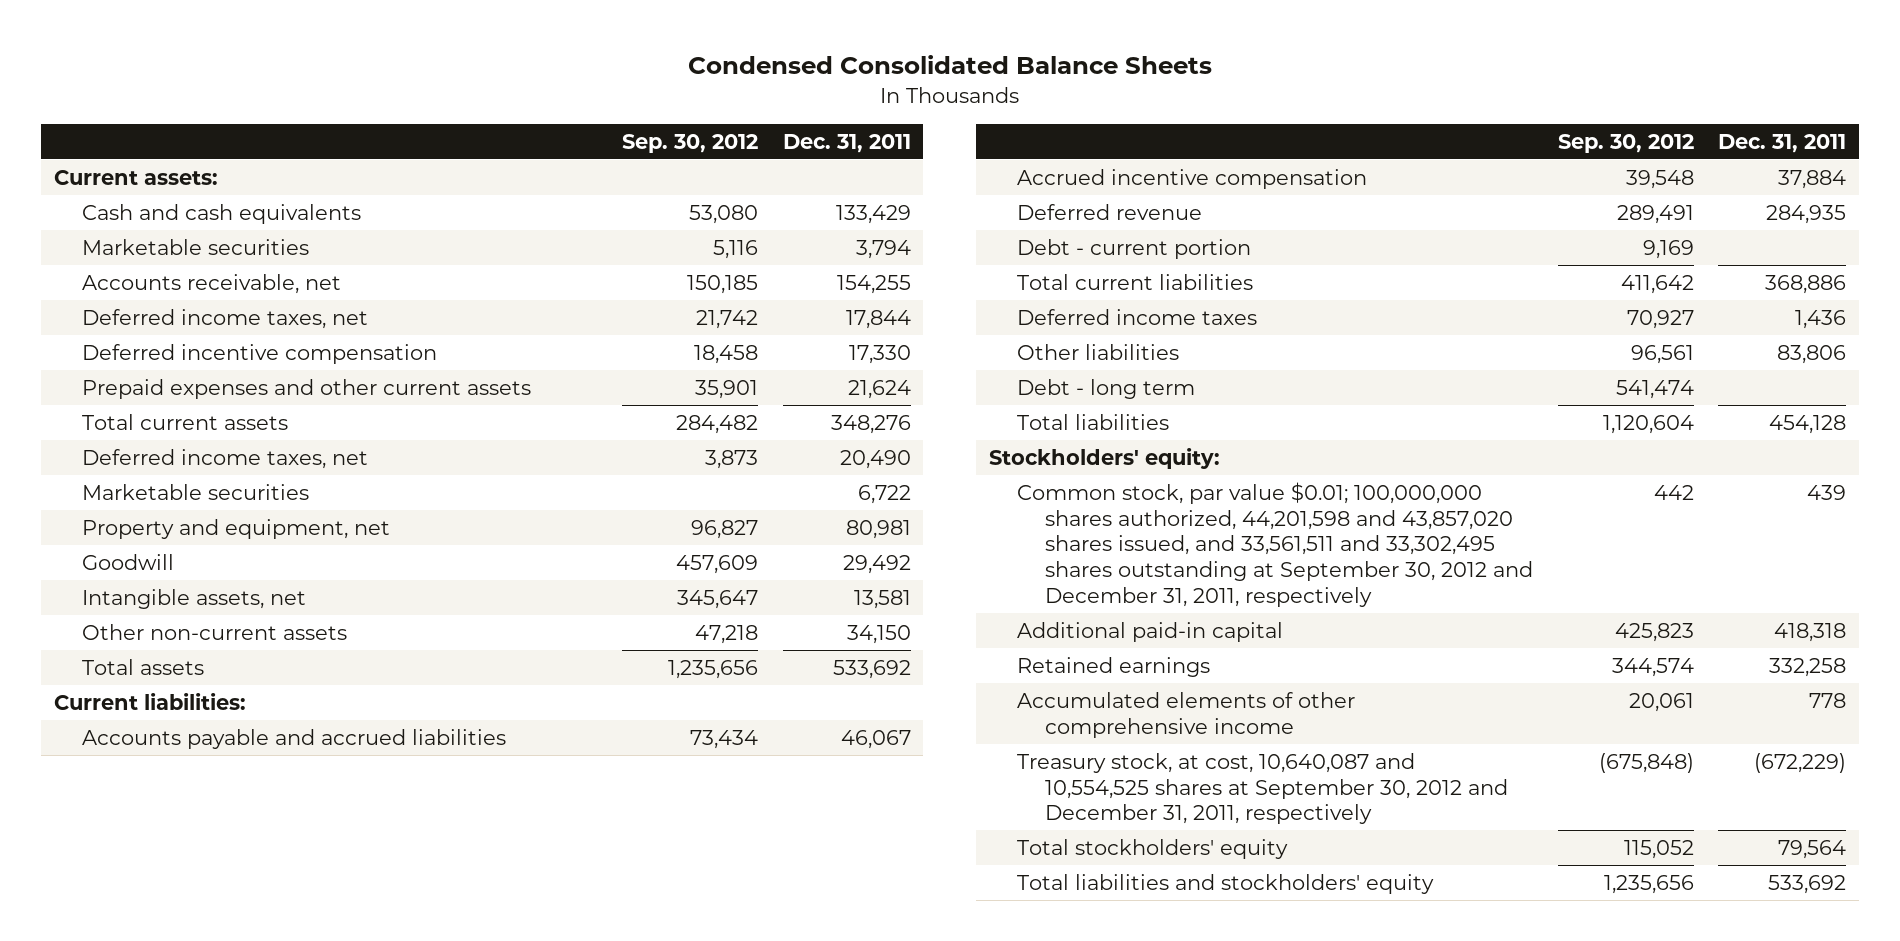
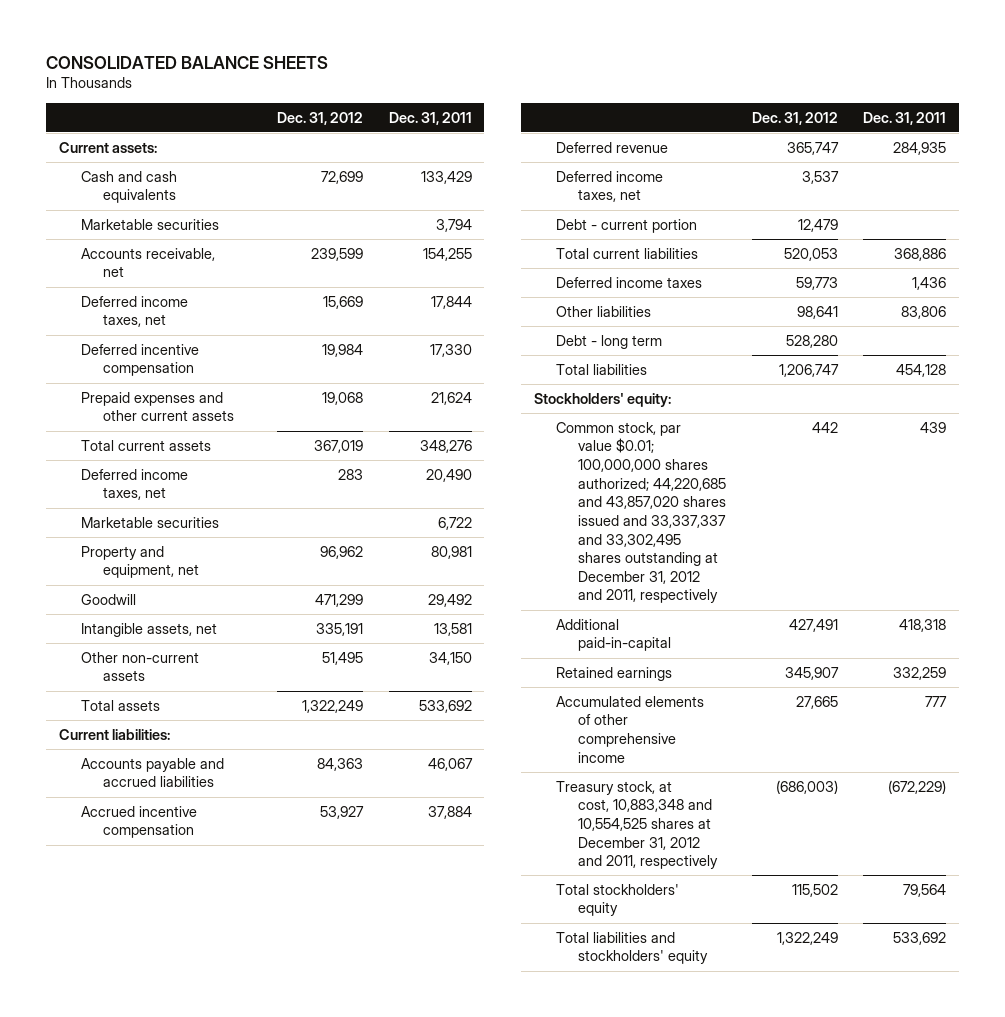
[687,55,1212,75] Condensed Consolidated Balance Sheets -> [46,55,329,69] CONSOLIDATED BALANCE SHEETS
[622,133,759,153] Sep. 30, 2012 -> none
none -> [277,111,364,125] Dec. 31, 2012
none -> [555,170,663,203] Deferred income taxes, net
[1016,481,1533,608] Common stock, par value $0.01; 100,000,000 shares authorized, 44,201,598 and 43,857,020 shares issued, and 33,561,511 and 33,302,495 shares outstanding at September 30, 2012 and December 31, 2011, respectively -> [555,421,727,604] Common stock, par value $0.01; 100,000,000 shares authorized; 44,220,685 and 43,857,020 shares issued and 33,337,337 and 33,302,495 shares outstanding at December 31, 2012 and 2011, respectively
[1016,621,1283,642] Additional paid-in capital -> [555,618,672,652] Additional paid-in-capital
[1769,657,1847,677] 332,258 -> [893,666,947,680] 332,259
[1809,692,1847,708] 778 -> [925,695,948,707] 777
[1016,752,1508,825] Treasury stock, at cost, 10,640,087 and 10,554,525 shares at September 30, 2012 and December 31, 2011, respectively -> [555,780,719,870] Treasury stock, at cost, 10,883,348 and 10,554,525 shares at December 31, 2012 and 2011, respectively

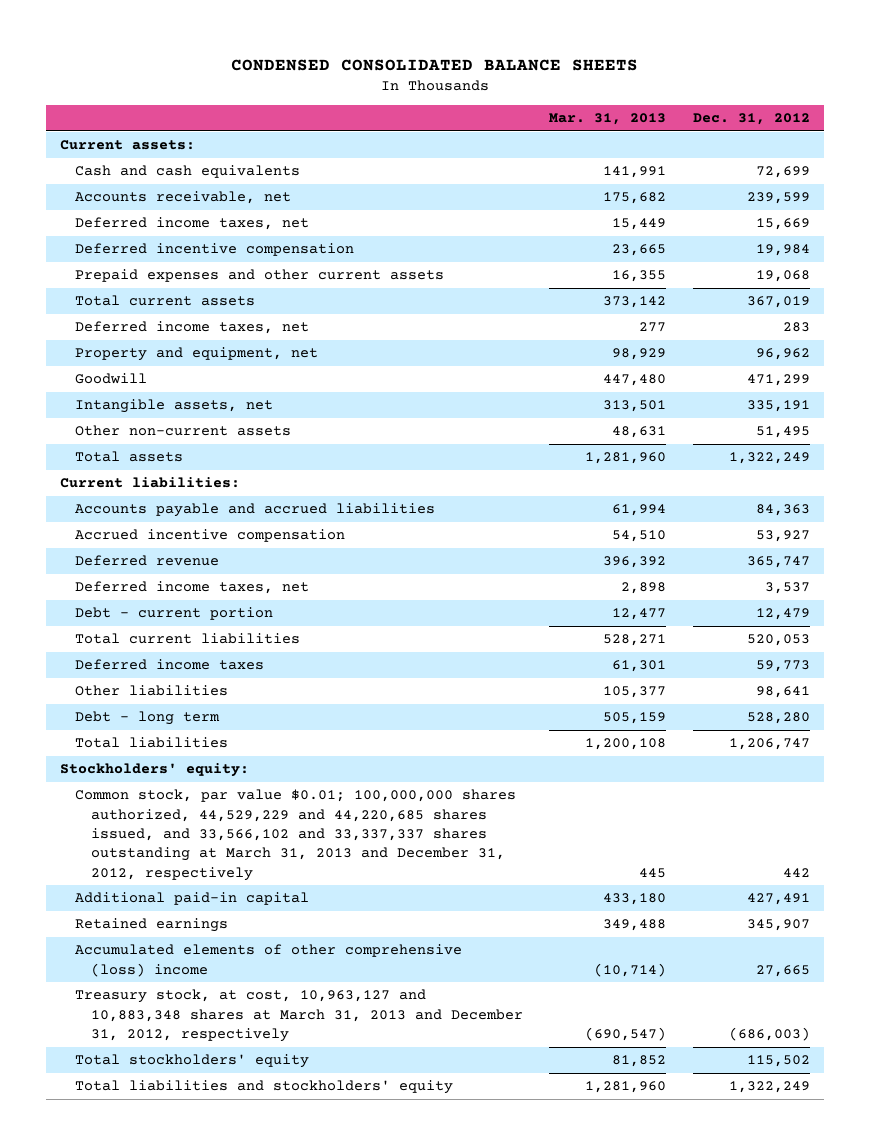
[46,55,329,69] CONSOLIDATED BALANCE SHEETS -> [230,58,638,71] CONDENSED CONSOLIDATED BALANCE SHEETS
[388,111,472,125] Dec. 31, 2011 -> none
none -> [549,113,667,126] Mar. 31, 2013
[81,218,220,230] Marketable securities -> none
[81,516,220,528] Marketable securities -> none
[555,421,727,604] Common stock, par value $0.01; 100,000,000 shares authorized; 44,220,685 and 43,857,020 shares issued and 33,337,337 and 33,302,495 shares outstanding at December 31, 2012 and 2011, respectively -> [75,789,517,881] Common stock, par value $0.01; 100,000,000 shares authorized, 44,529,229 and 44,220,685 shares issued, and 33,566,102 and 33,337,337 shares outstanding at March 31, 2013 and December 31, 2012, respectively
[555,618,672,652] Additional paid-in-capital -> [75,892,310,906] Additional paid-in capital
[555,695,704,763] Accumulated elements of other comprehensive income -> [75,944,463,977] Accumulated elements of other comprehensive (loss) income
[555,780,719,870] Treasury stock, at cost, 10,883,348 and 10,554,525 shares at December 31, 2012 and 2011, respectively -> [75,989,523,1042] Treasury stock, at cost, 10,963,127 and 10,883,348 shares at March 31, 2013 and December 31, 2012, respectively

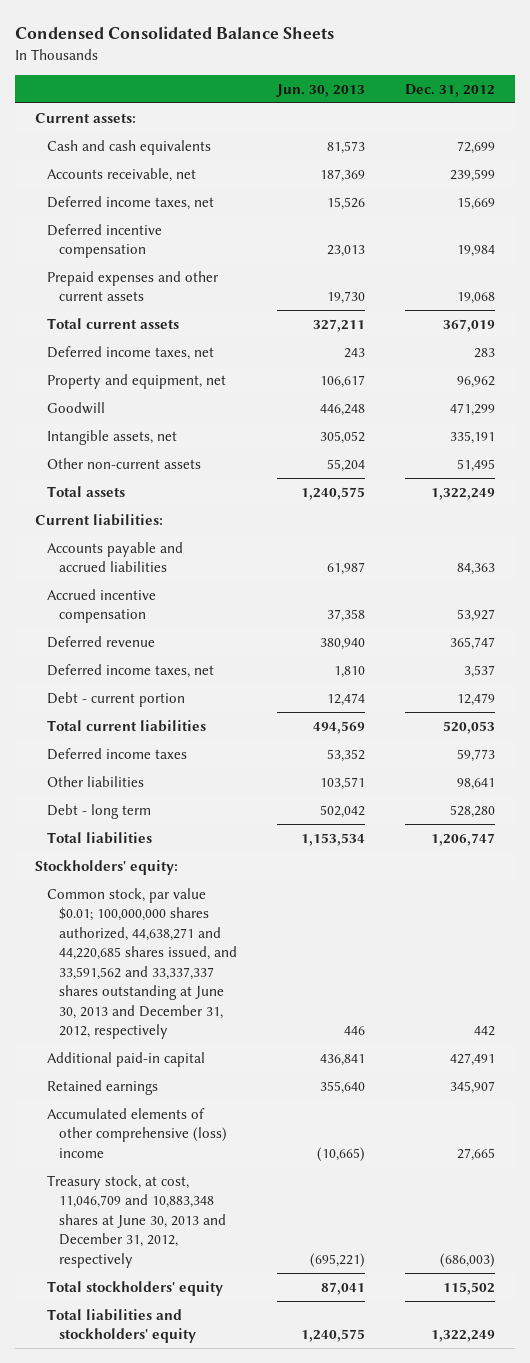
[230,58,638,71] CONDENSED CONSOLIDATED BALANCE SHEETS -> [15,26,335,40] Condensed Consolidated Balance Sheets
[549,113,667,126] Mar. 31, 2013 -> none
none -> [276,83,366,97] Jun. 30, 2013
[75,789,517,881] Common stock, par value $0.01; 100,000,000 shares authorized, 44,529,229 and 44,220,685 shares issued, and 33,566,102 and 33,337,337 shares outstanding at March 31, 2013 and December 31, 2012, respectively -> [47,887,238,1039] Common stock, par value $0.01; 100,000,000 shares authorized, 44,638,271 and 44,220,685 shares issued, and 33,591,562 and 33,337,337 shares outstanding at June 30, 2013 and December 31, 2012, respectively
[75,989,523,1042] Treasury stock, at cost, 10,963,127 and 10,883,348 shares at March 31, 2013 and December 31, 2012, respectively -> [47,1174,227,1268] Treasury stock, at cost, 11,046,709 and 10,883,348 shares at June 30, 2013 and December 31, 2012, respectively

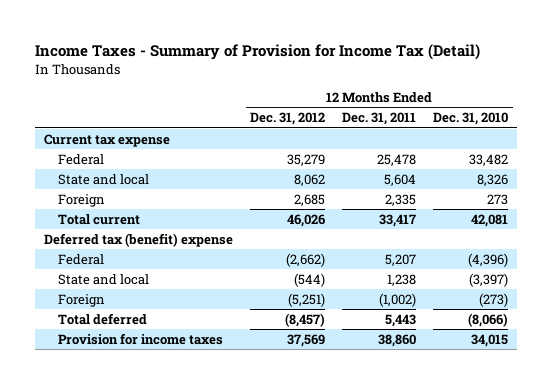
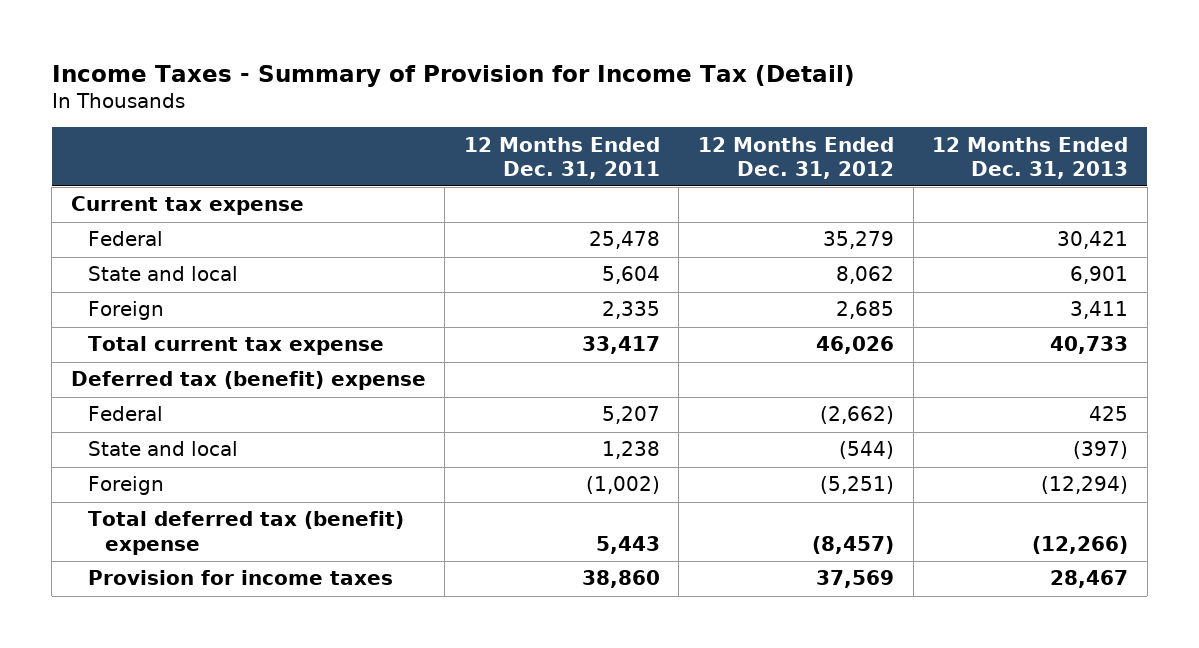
[433,112,509,126] Dec. 31, 2010 -> none
none -> [932,136,1129,179] 12 Months Ended Dec. 31, 2013
[58,213,141,225] Total current -> [87,336,384,356] Total current tax expense
[58,312,148,325] Total deferred -> [87,511,404,555] Total deferred tax (benefit) expense

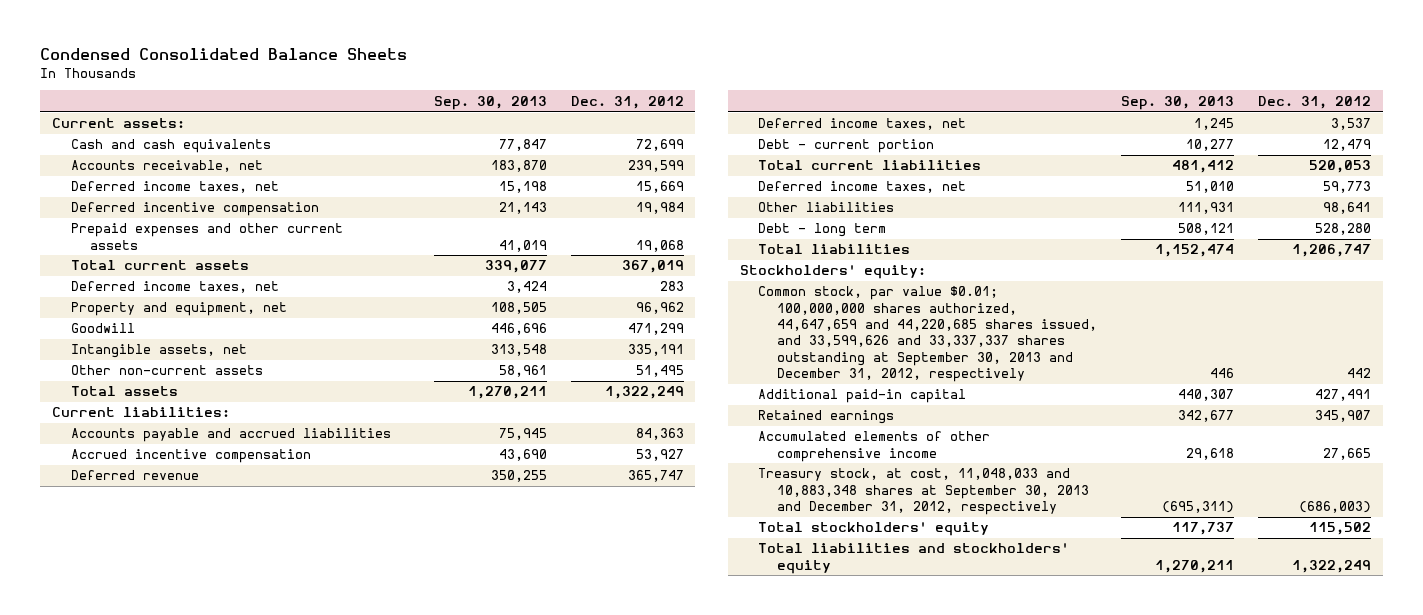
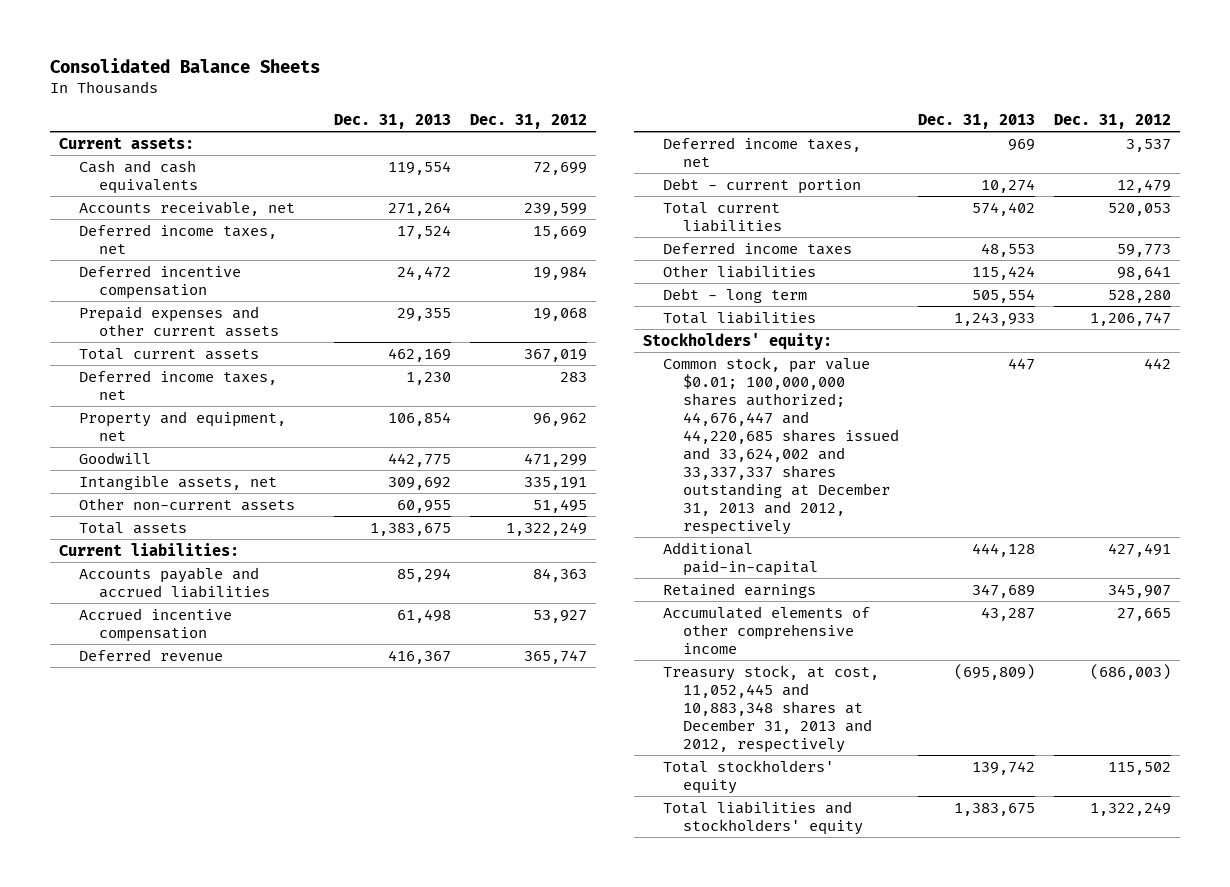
[40,48,408,61] Condensed Consolidated Balance Sheets -> [49,57,320,73] Consolidated Balance Sheets
[433,95,547,110] Sep. 30, 2013 -> none
none -> [333,113,451,129] Dec. 31, 2013
[758,181,967,194] Deferred income taxes, net -> [662,241,852,255] Deferred income taxes
[758,286,1097,382] Common stock, par value $0.01; 100,000,000 shares authorized, 44,647,659 and 44,220,685 shares issued, and 33,599,626 and 33,337,337 shares outstanding at September 30, 2013 and December 31, 2012, respectively -> [662,356,899,536] Common stock, par value $0.01; 100,000,000 shares authorized; 44,676,447 and 44,220,685 shares issued and 33,624,002 and 33,337,337 shares outstanding at December 31, 2013 and 2012, respectively
[758,389,967,404] Additional paid-in capital -> [662,541,818,576] Additional paid-in-capital
[758,468,1089,516] Treasury stock, at cost, 11,048,033 and 10,883,348 shares at September 30, 2013 and December 31, 2012, respectively -> [662,664,879,753] Treasury stock, at cost, 11,052,445 and 10,883,348 shares at December 31, 2013 and 2012, respectively

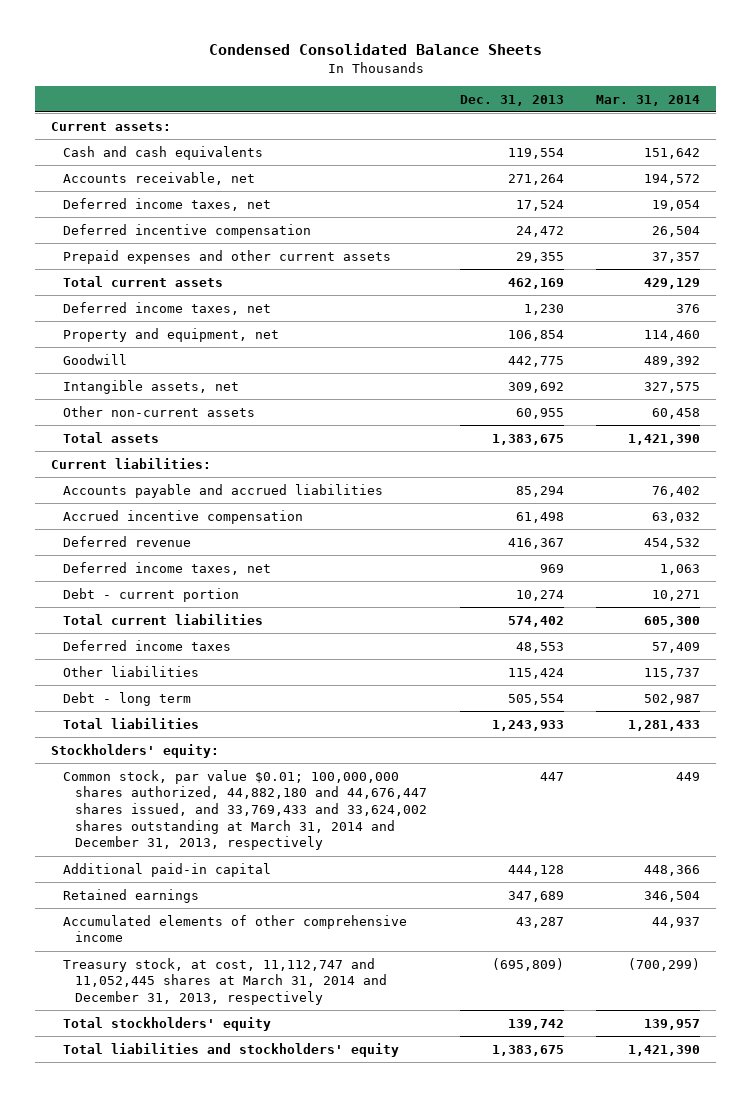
[49,57,320,73] Consolidated Balance Sheets -> [208,43,542,56] Condensed Consolidated Balance Sheets
[469,113,587,129] Dec. 31, 2012 -> none
none -> [595,94,700,106] Mar. 31, 2014
[662,356,899,536] Common stock, par value $0.01; 100,000,000 shares authorized; 44,676,447 and 44,220,685 shares issued and 33,624,002 and 33,337,337 shares outstanding at December 31, 2013 and 2012, respectively -> [63,769,428,851] Common stock, par value $0.01; 100,000,000 shares authorized, 44,882,180 and 44,676,447 shares issued, and 33,769,433 and 33,624,002 shares outstanding at March 31, 2014 and December 31, 2013, respectively
[662,541,818,576] Additional paid-in-capital -> [63,862,272,877] Additional paid-in capital
[662,664,879,753] Treasury stock, at cost, 11,052,445 and 10,883,348 shares at December 31, 2013 and 2012, respectively -> [63,957,388,1005] Treasury stock, at cost, 11,112,747 and 11,052,445 shares at March 31, 2014 and December 31, 2013, respectively

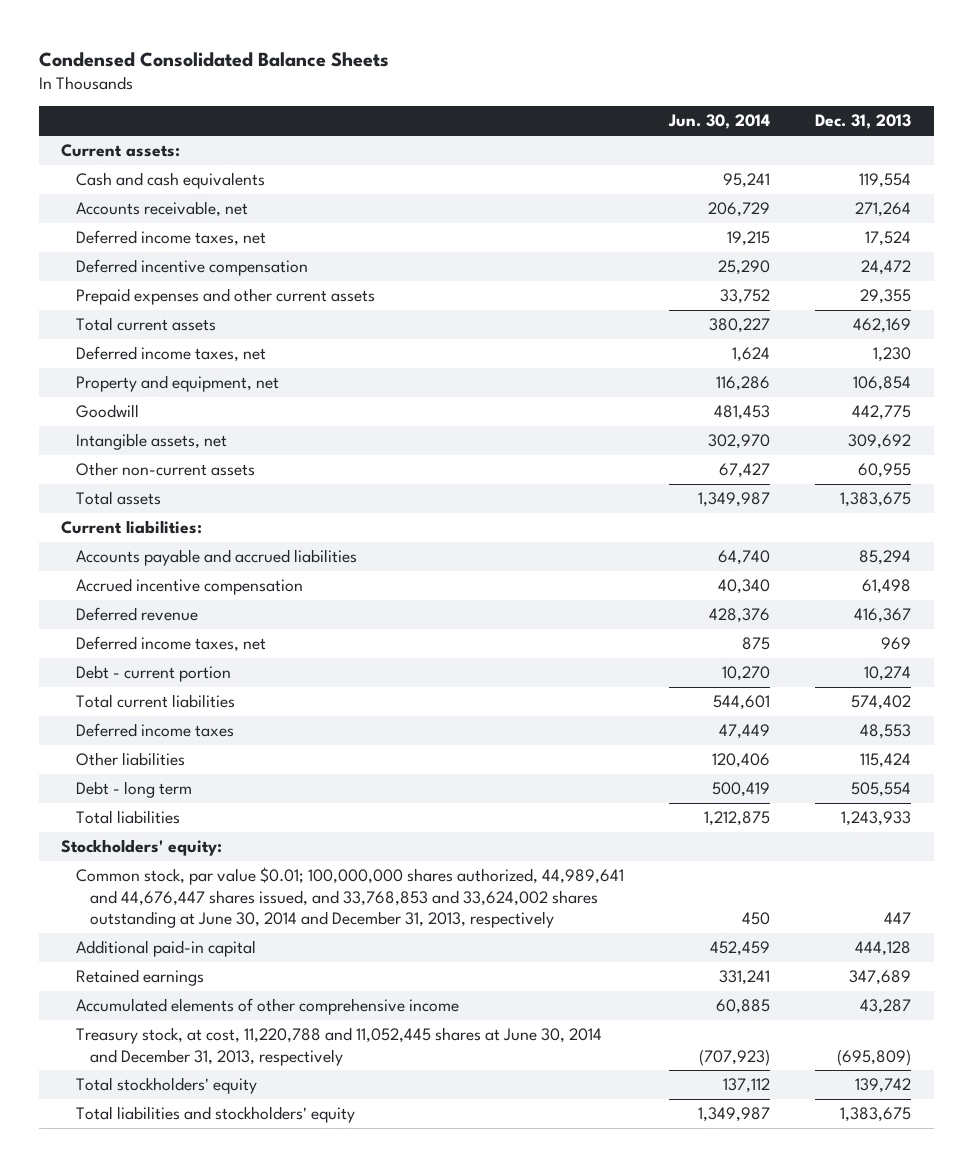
[595,94,700,106] Mar. 31, 2014 -> none
none -> [667,114,770,130] Jun. 30, 2014
[63,769,428,851] Common stock, par value $0.01; 100,000,000 shares authorized, 44,882,180 and 44,676,447 shares issued, and 33,769,433 and 33,624,002 shares outstanding at March 31, 2014 and December 31, 2013, respectively -> [75,867,624,929] Common stock, par value $0.01; 100,000,000 shares authorized, 44,989,641 and 44,676,447 shares issued, and 33,768,853 and 33,624,002 shares outstanding at June 30, 2014 and December 31, 2013, respectively
[63,957,388,1005] Treasury stock, at cost, 11,112,747 and 11,052,445 shares at March 31, 2014 and December 31, 2013, respectively -> [75,1027,602,1066] Treasury stock, at cost, 11,220,788 and 11,052,445 shares at June 30, 2014 and December 31, 2013, respectively

